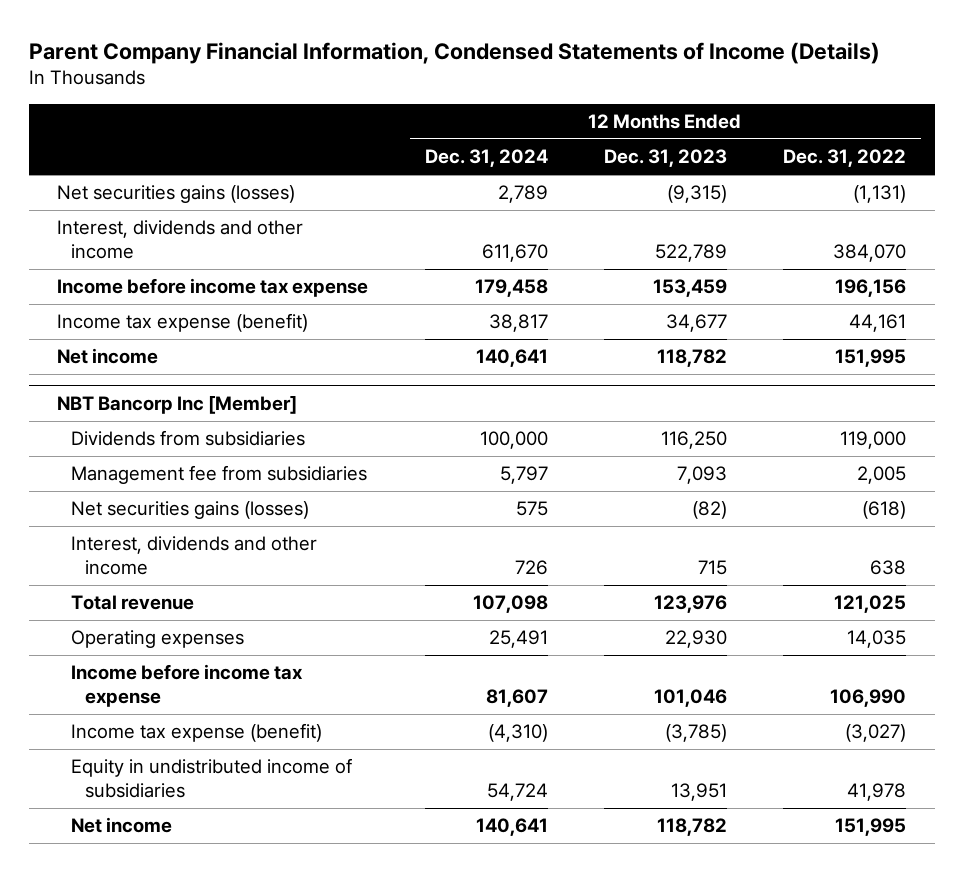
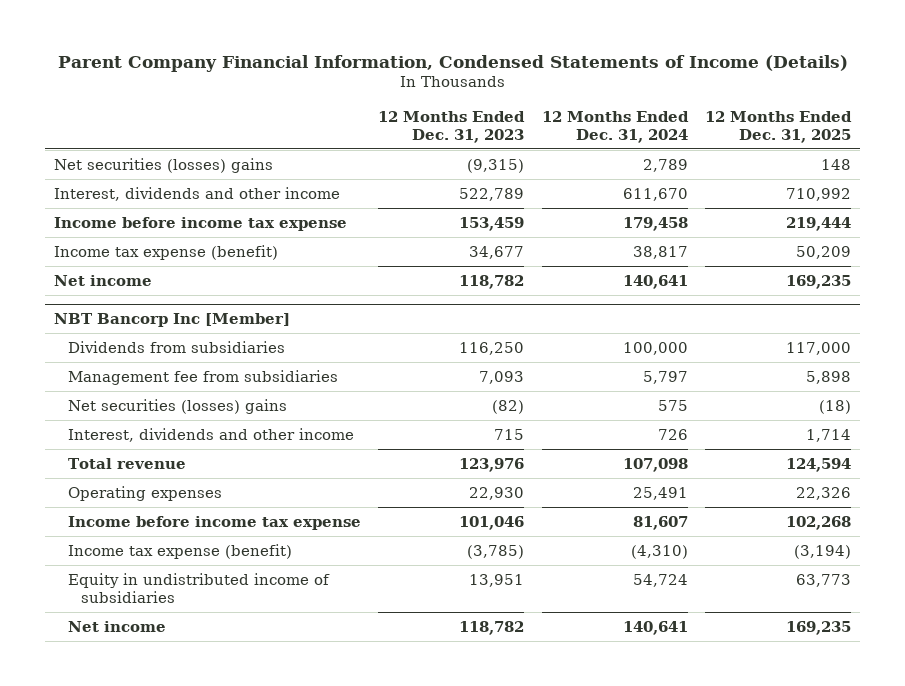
[783,149,907,168] Dec. 31, 2022 -> none
none -> [705,110,853,143] 12 Months Ended Dec. 31, 2025
[57,185,296,204] Net securities gains (losses) -> [54,157,274,173] Net securities (losses) gains
[71,501,310,520] Net securities gains (losses) -> [67,398,287,414] Net securities (losses) gains

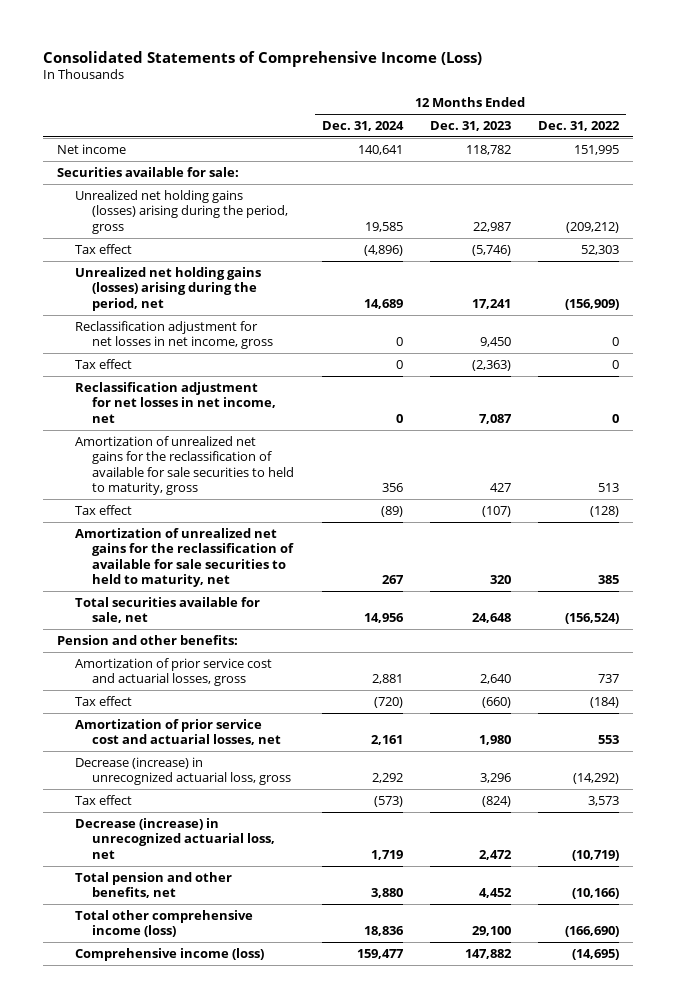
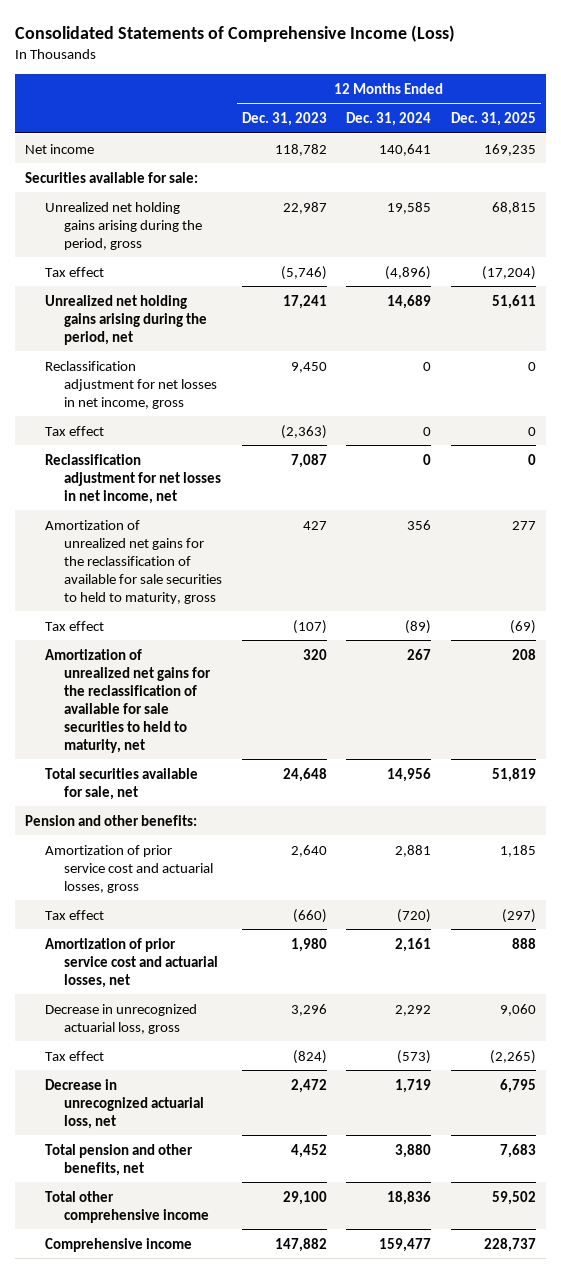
[538,120,621,131] Dec. 31, 2022 -> none
none -> [450,112,536,127] Dec. 31, 2025
[74,189,289,234] Unrealized net holding gains (losses) arising during the period, gross -> [44,201,203,250] Unrealized net holding gains arising during the period, gross
[74,266,261,311] Unrealized net holding gains (losses) arising during the period, net -> [44,294,208,345] Unrealized net holding gains arising during the period, net
[74,756,292,786] Decrease (increase) in unrecognized actuarial loss, gross -> [44,1003,197,1034] Decrease in unrecognized actuarial loss, gross
[74,817,276,859] Decrease (increase) in unrecognized actuarial loss, net -> [44,1078,205,1129] Decrease in unrecognized actuarial loss, net
[74,909,253,938] Total other comprehensive income (loss) -> [44,1190,210,1223] Total other comprehensive income
[74,947,264,961] Comprehensive income (loss) -> [44,1237,192,1252] Comprehensive income

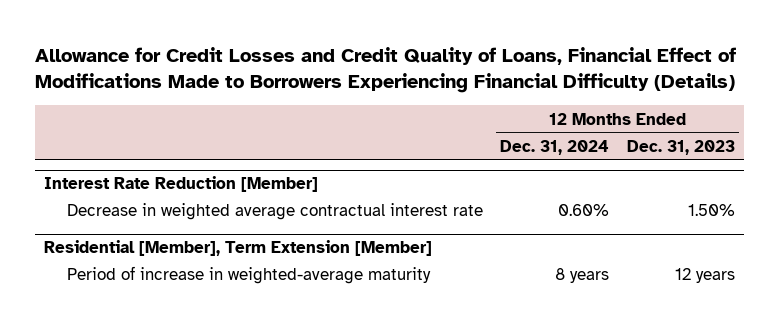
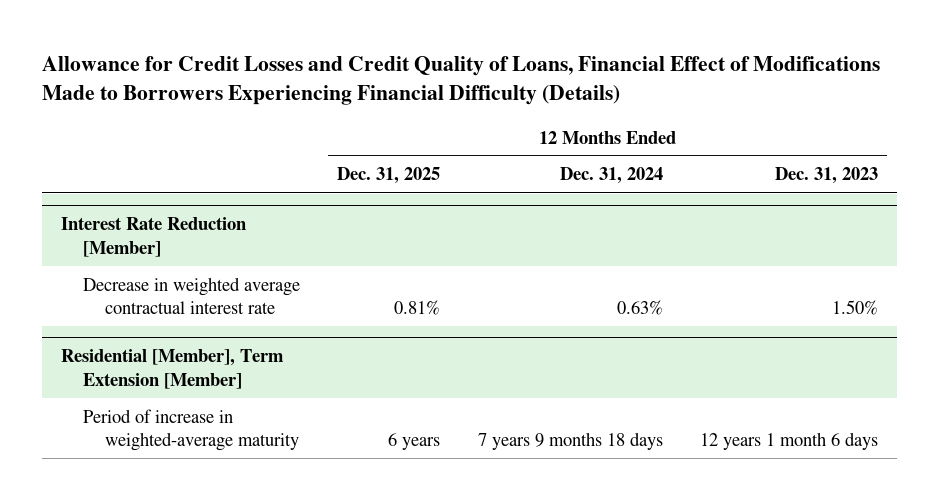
none -> [337,167,441,185] Dec. 31, 2025
[558,204,610,217] 0.60% -> [616,300,663,316] 0.63%
[555,268,610,284] 8 years -> [477,432,663,451] 7 years 9 months 18 days
[674,268,735,284] 12 years -> [700,432,879,451] 12 years 1 month 6 days

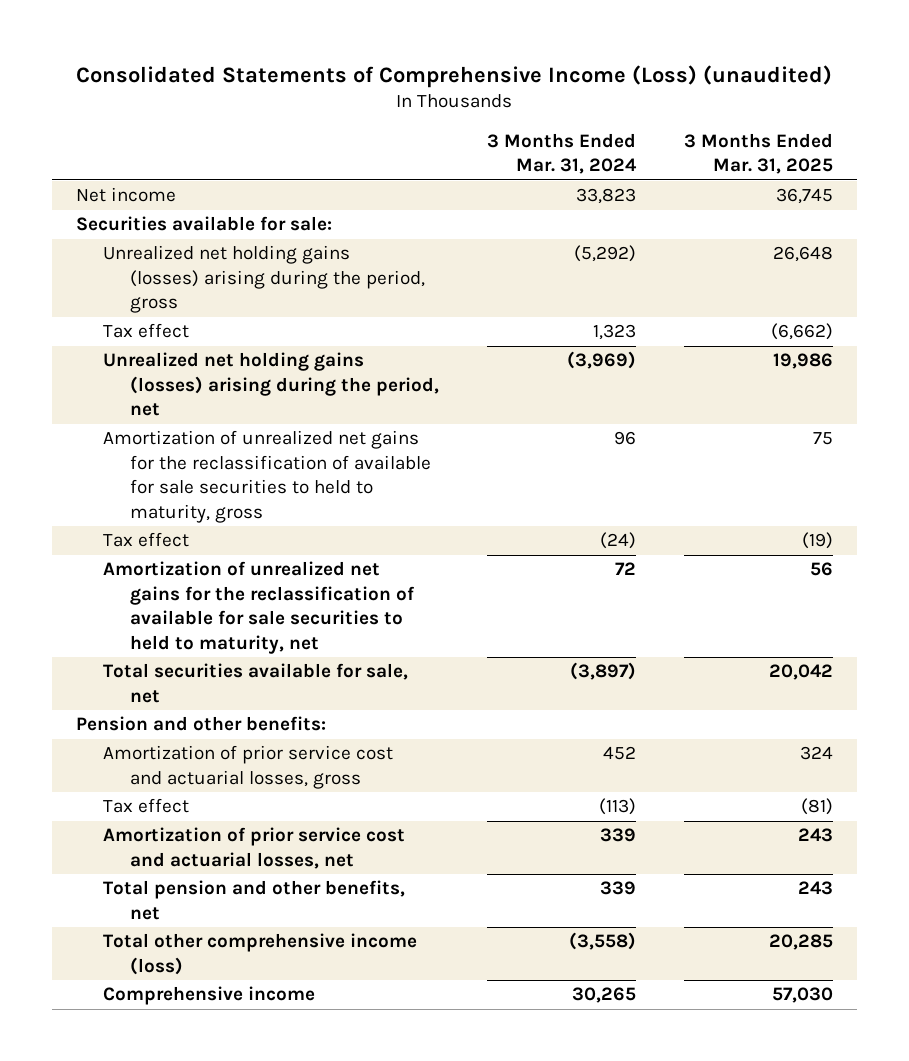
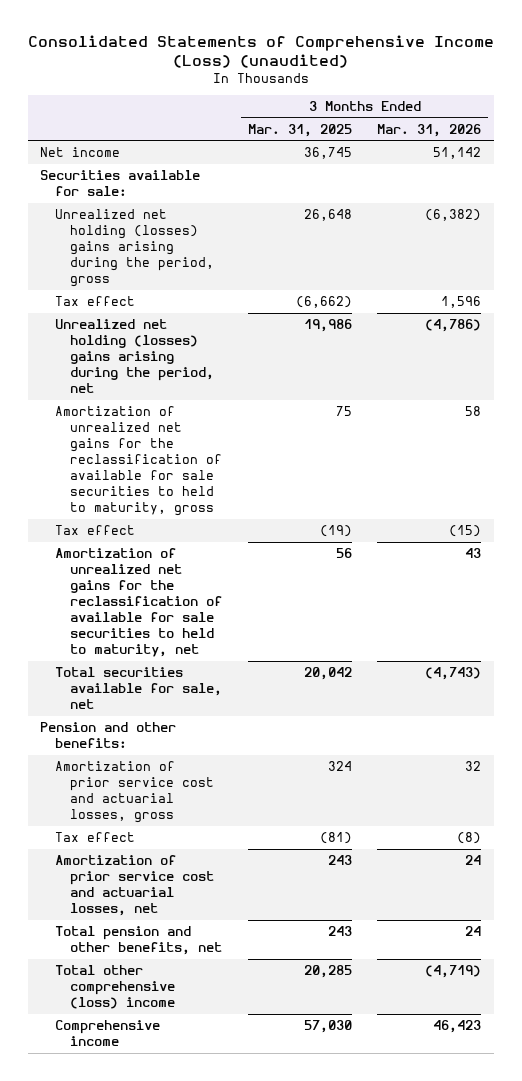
[486,132,637,175] 3 Months Ended Mar. 31, 2024 -> none
none -> [377,123,482,137] Mar. 31, 2026
[102,245,425,314] Unrealized net holding gains (losses) arising during the period, gross -> [55,209,215,288] Unrealized net holding (losses) gains arising during the period, gross
[102,352,439,417] Unrealized net holding gains (losses) arising during the period, net -> [55,319,215,394] Unrealized net holding (losses) gains arising during the period, net
[102,933,417,975] Total other comprehensive income (loss) -> [55,965,176,1010] Total other comprehensive (loss) income

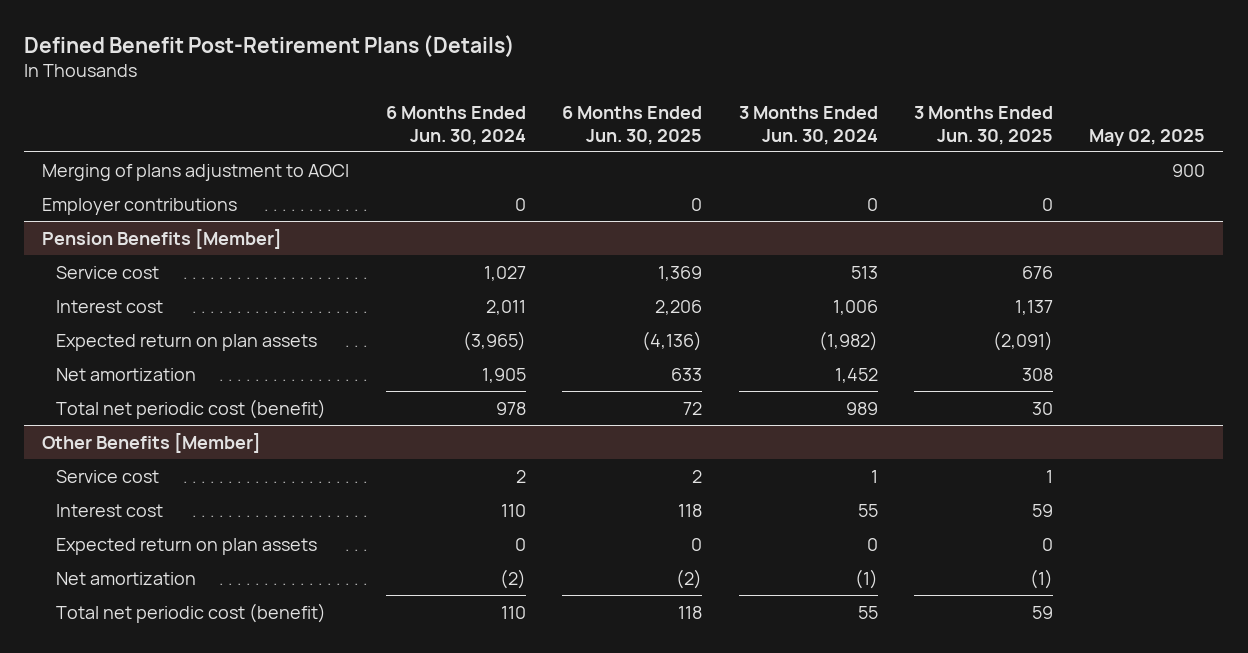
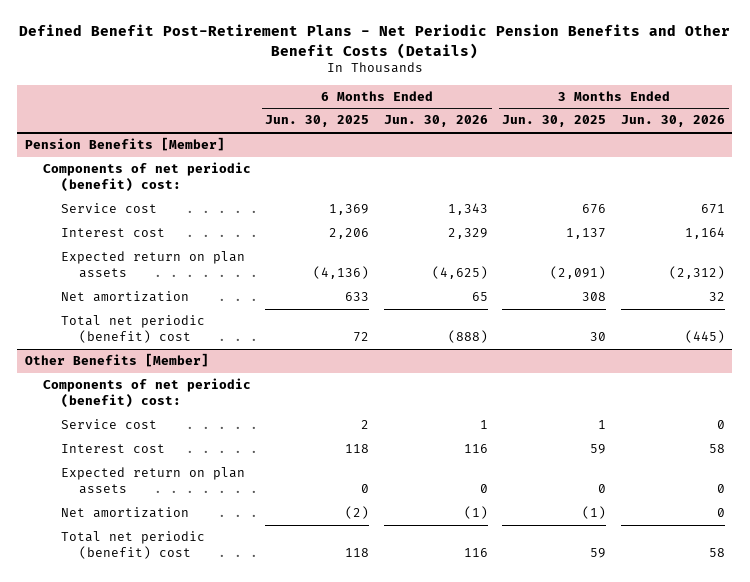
[24,34,516,57] Defined Benefit Post-Retirement Plans (Details) -> [18,24,730,59] Defined Benefit Post-Retirement Plans - Net Periodic Pension Benefits and Other Benefit Costs (Details)
[385,105,526,145] 6 Months Ended Jun. 30, 2024 -> none
[738,105,878,145] 3 Months Ended Jun. 30, 2024 -> none
[1089,128,1206,146] May 02, 2025 -> none
none -> [383,115,488,128] Jun. 30, 2026
none -> [620,115,725,128] Jun. 30, 2026
[42,163,350,181] Merging of plans adjustment to AOCI -> none
[42,197,238,215] Employer contributions -> none
none -> [42,162,251,193] Components of net periodic (benefit) cost:
[55,398,326,419] Total net periodic cost (benefit) -> [61,315,206,344] Total net periodic (benefit) cost
none -> [42,378,251,409] Components of net periodic (benefit) cost:
[55,602,326,623] Total net periodic cost (benefit) -> [61,531,206,560] Total net periodic (benefit) cost

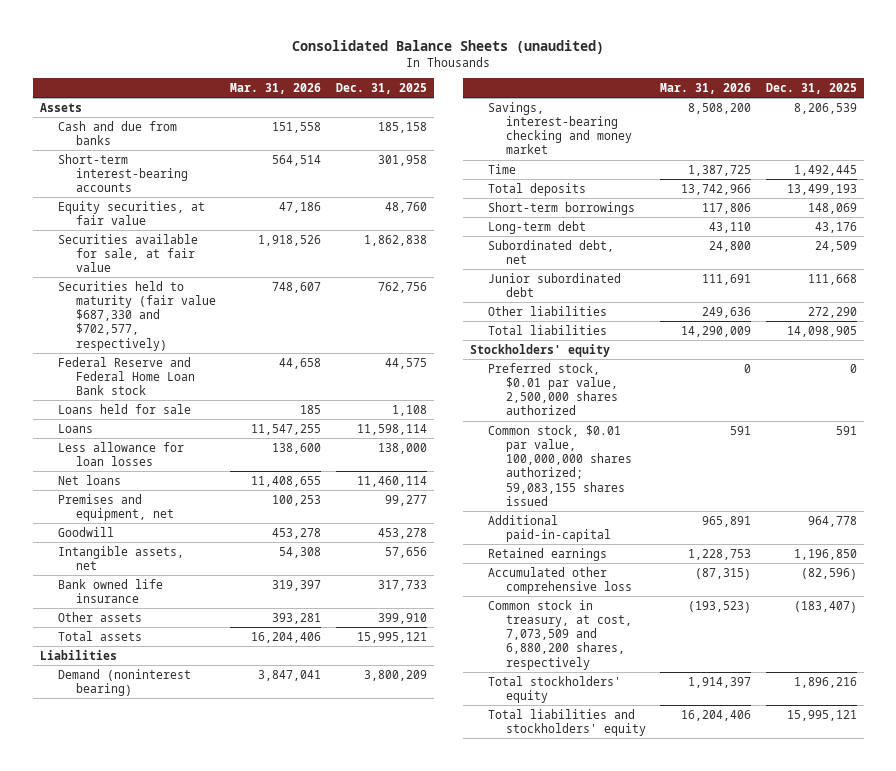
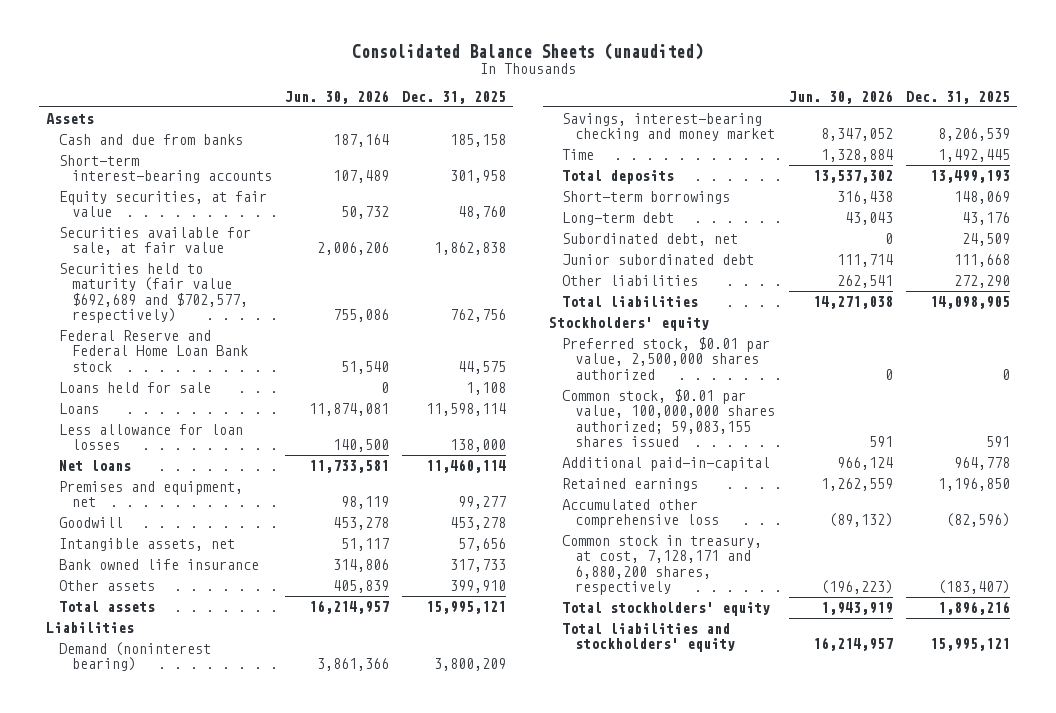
[230,83,322,95] Mar. 31, 2026 -> none
none -> [284,89,389,104] Jun. 30, 2026
[57,280,217,351] Securities held to maturity (fair value $687,330 and $702,577, respectively) -> [58,262,248,324] Securities held to maturity (fair value $692,689 and $702,577, respectively)
[488,599,633,670] Common stock in treasury, at cost, 7,073,509 and 6,880,200 shares, respectively -> [562,534,763,596] Common stock in treasury, at cost, 7,128,171 and 6,880,200 shares, respectively

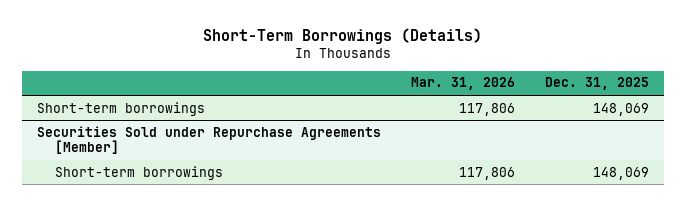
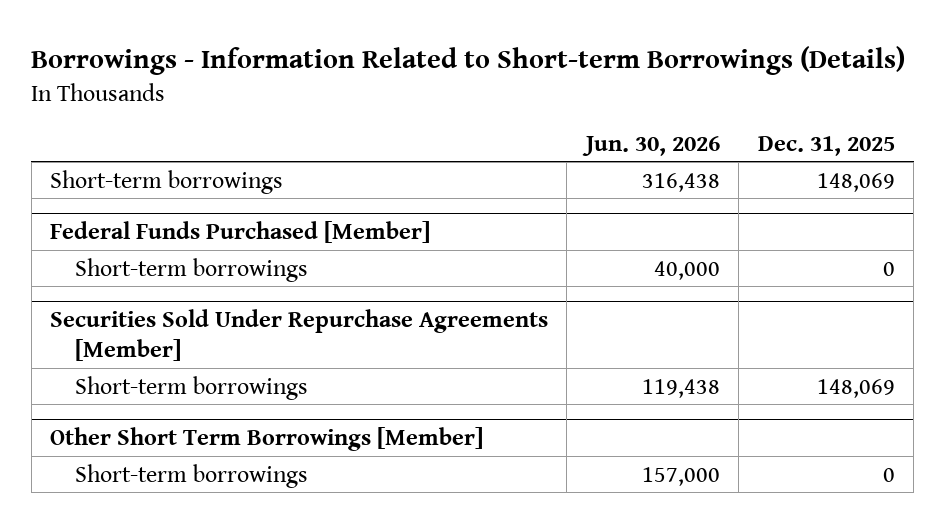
[202,28,482,45] Short-Term Borrowings (Details) -> [31,46,906,76] Borrowings - Information Related to Short-term Borrowings (Details)
[410,77,515,91] Mar. 31, 2026 -> none
none -> [581,135,720,156] Jun. 30, 2026
none -> [49,220,430,243] Federal Funds Purchased [Member]
none -> [74,257,308,282] Short-term borrowings
[36,125,381,154] Securities Sold under Repurchase Agreements [Member] -> [49,308,548,362] Securities Sold Under Repurchase Agreements [Member]
none -> [49,426,483,451] Other Short Term Borrowings [Member]
none -> [74,463,308,488] Short-term borrowings

